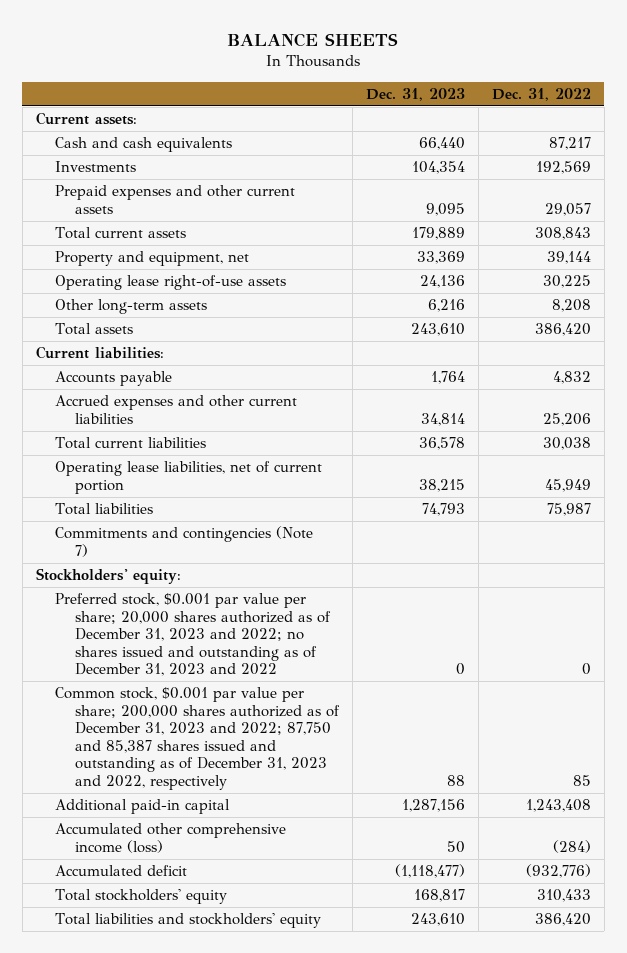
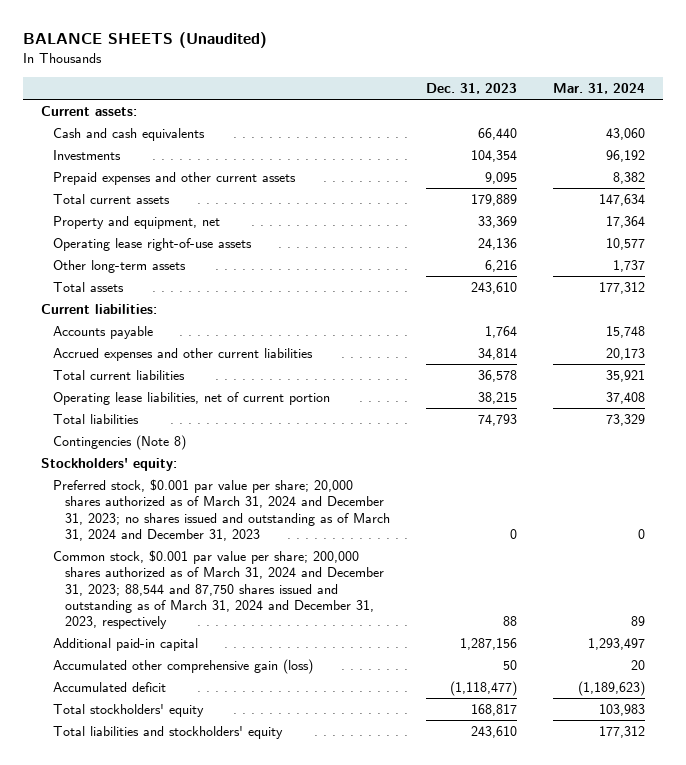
[227,32,399,47] BALANCE SHEETS -> [22,32,267,49] BALANCE SHEETS (Unaudited)
[491,87,591,101] Dec. 31, 2022 -> none
none -> [552,83,645,95] Mar. 31, 2024
[55,526,314,557] Commitments and contingencies (Note 7) -> [52,434,186,450] Contingencies (Note 8)
[55,593,332,677] Preferred stock, $0.001 par value per share; 20,000 shares authorized as of December 31, 2023 and 2022; no shares issued and outstanding as of December 31, 2023 and 2022 -> [52,478,391,541] Preferred stock, $0.001 par value per share; 20,000 shares authorized as of March 31, 2024 and December 31, 2023; no shares issued and outstanding as of March 31, 2024 and December 31, 2023
[55,687,341,790] Common stock, $0.001 par value per share; 200,000 shares authorized as of December 31, 2023 and 2022; 87,750 and 85,387 shares issued and outstanding as of December 31, 2023 and 2022, respectively -> [52,549,385,630] Common stock, $0.001 par value per share; 200,000 shares authorized as of March 31, 2024 and December 31, 2023; 88,544 and 87,750 shares issued and outstanding as of March 31, 2024 and December 31, 2023, respectively
[55,823,287,853] Accumulated other comprehensive income (loss) -> [52,658,313,674] Accumulated other comprehensive gain (loss)

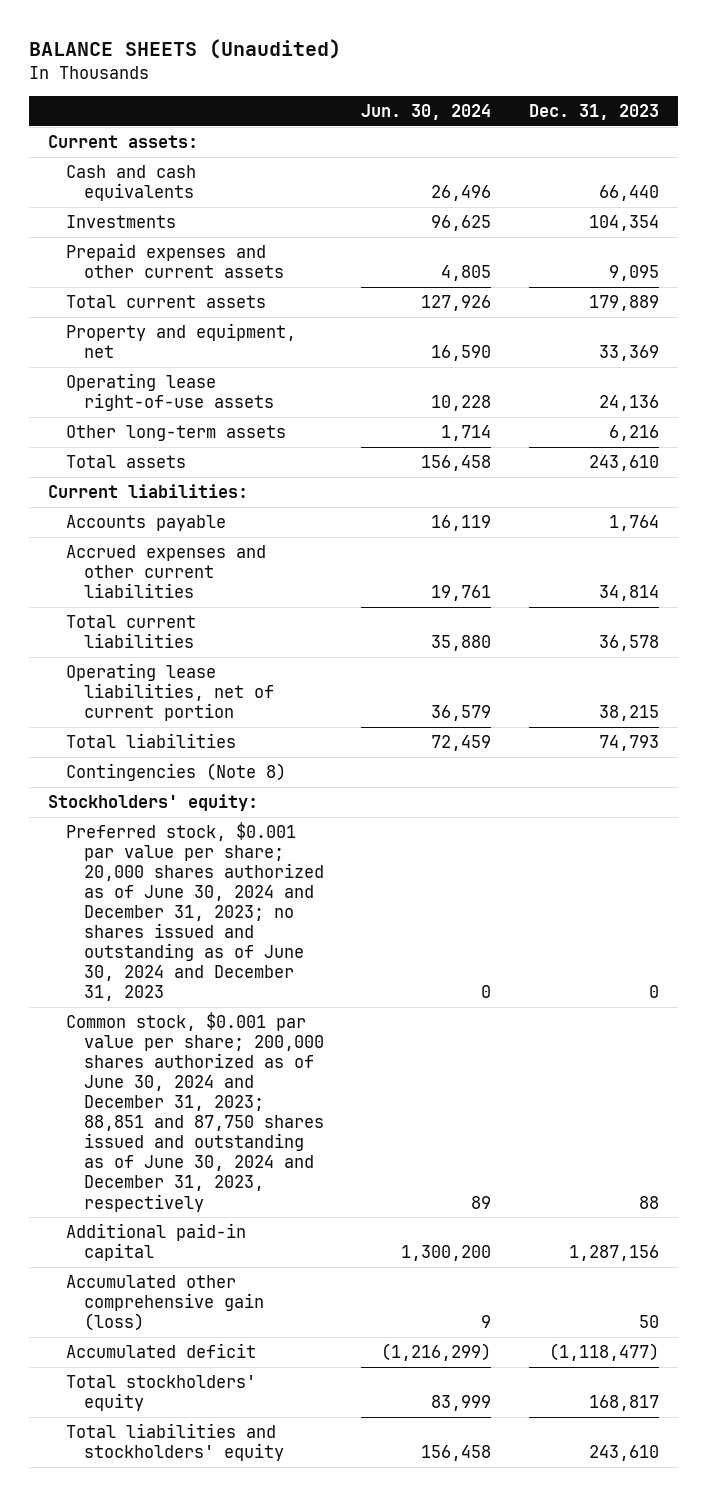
[552,83,645,95] Mar. 31, 2024 -> none
none -> [361,104,492,121] Jun. 30, 2024
[52,478,391,541] Preferred stock, $0.001 par value per share; 20,000 shares authorized as of March 31, 2024 and December 31, 2023; no shares issued and outstanding as of March 31, 2024 and December 31, 2023 -> [66,822,324,1002] Preferred stock, $0.001 par value per share; 20,000 shares authorized as of June 30, 2024 and December 31, 2023; no shares issued and outstanding as of June 30, 2024 and December 31, 2023
[52,549,385,630] Common stock, $0.001 par value per share; 200,000 shares authorized as of March 31, 2024 and December 31, 2023; 88,544 and 87,750 shares issued and outstanding as of March 31, 2024 and December 31, 2023, respectively -> [66,1012,324,1212] Common stock, $0.001 par value per share; 200,000 shares authorized as of June 30, 2024 and December 31, 2023; 88,851 and 87,750 shares issued and outstanding as of June 30, 2024 and December 31, 2023, respectively

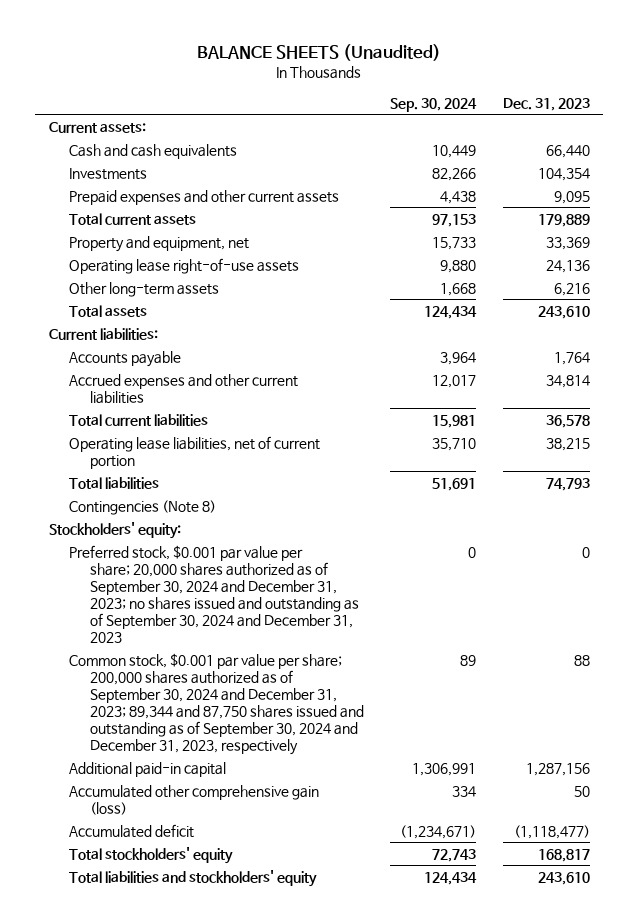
[361,104,492,121] Jun. 30, 2024 -> none
none -> [390,97,478,112] Sep. 30, 2024
[66,822,324,1002] Preferred stock, $0.001 par value per share; 20,000 shares authorized as of June 30, 2024 and December 31, 2023; no shares issued and outstanding as of June 30, 2024 and December 31, 2023 -> [69,544,359,643] Preferred stock, $0.001 par value per share; 20,000 shares authorized as of September 30, 2024 and December 31, 2023; no shares issued and outstanding as of September 30, 2024 and December 31, 2023
[66,1012,324,1212] Common stock, $0.001 par value per share; 200,000 shares authorized as of June 30, 2024 and December 31, 2023; 88,851 and 87,750 shares issued and outstanding as of June 30, 2024 and December 31, 2023, respectively -> [69,652,364,755] Common stock, $0.001 par value per share; 200,000 shares authorized as of September 30, 2024 and December 31, 2023; 89,344 and 87,750 shares issued and outstanding as of September 30, 2024 and December 31, 2023, respectively

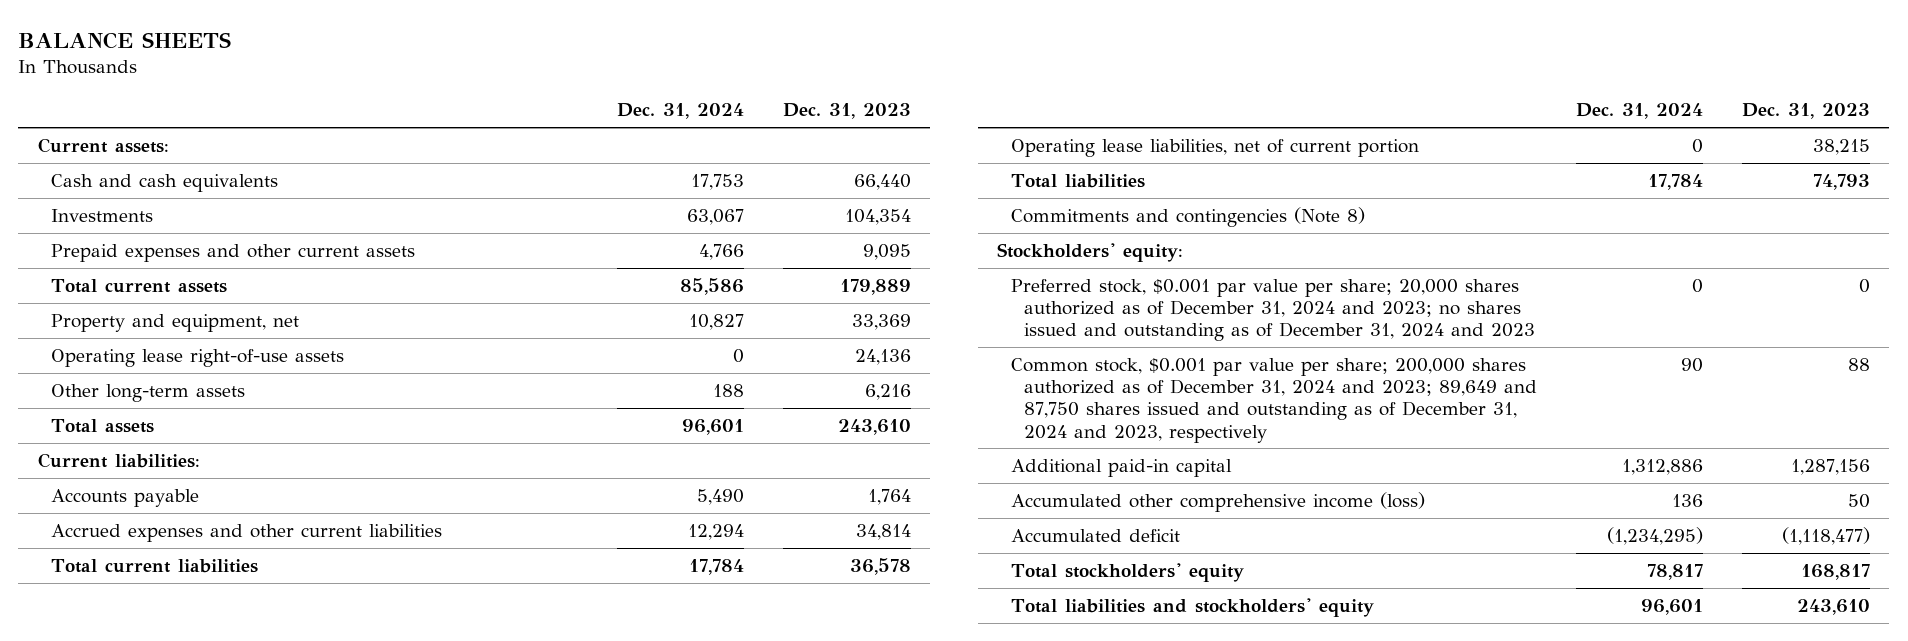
[197,43,442,61] BALANCE SHEETS (Unaudited) -> [18,31,232,49] BALANCE SHEETS
[390,97,478,112] Sep. 30, 2024 -> none
none -> [616,103,744,120] Dec. 31, 2024
[69,499,217,515] Contingencies (Note 8) -> [1010,206,1365,227] Commitments and contingencies (Note 8)
[69,544,359,643] Preferred stock, $0.001 par value per share; 20,000 shares authorized as of September 30, 2024 and December 31, 2023; no shares issued and outstanding as of September 30, 2024 and December 31, 2023 -> [1010,278,1536,342] Preferred stock, $0.001 par value per share; 20,000 shares authorized as of December 31, 2024 and 2023; no shares issued and outstanding as of December 31, 2024 and 2023
[69,652,364,755] Common stock, $0.001 par value per share; 200,000 shares authorized as of September 30, 2024 and December 31, 2023; 89,344 and 87,750 shares issued and outstanding as of September 30, 2024 and December 31, 2023, respectively -> [1010,357,1538,443] Common stock, $0.001 par value per share; 200,000 shares authorized as of December 31, 2024 and 2023; 89,649 and 87,750 shares issued and outstanding as of December 31, 2024 and 2023, respectively
[69,784,320,815] Accumulated other comprehensive gain (loss) -> [1010,491,1425,512] Accumulated other comprehensive income (loss)

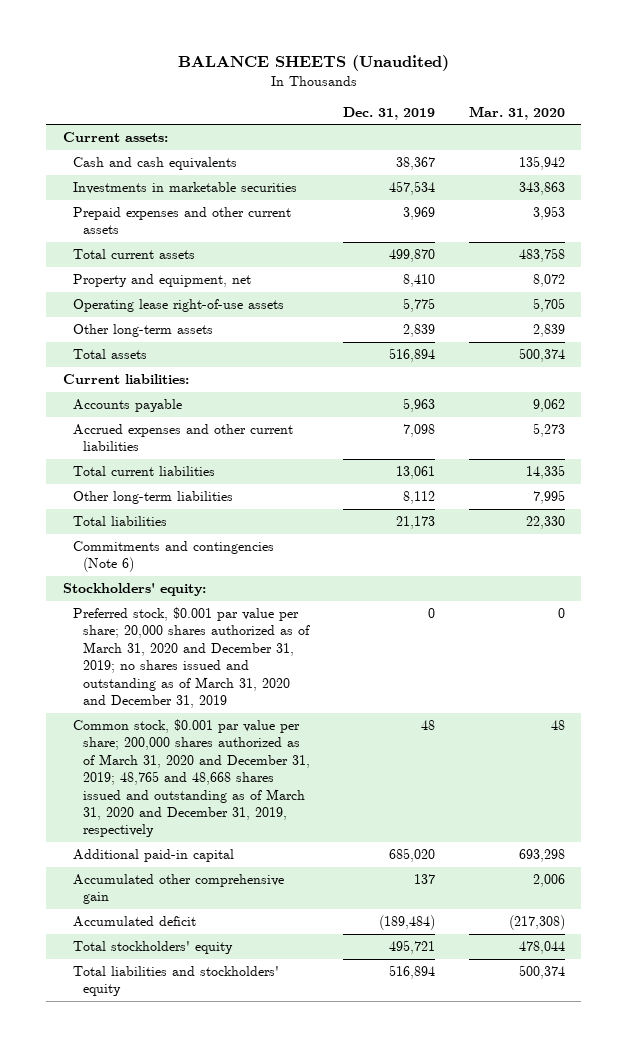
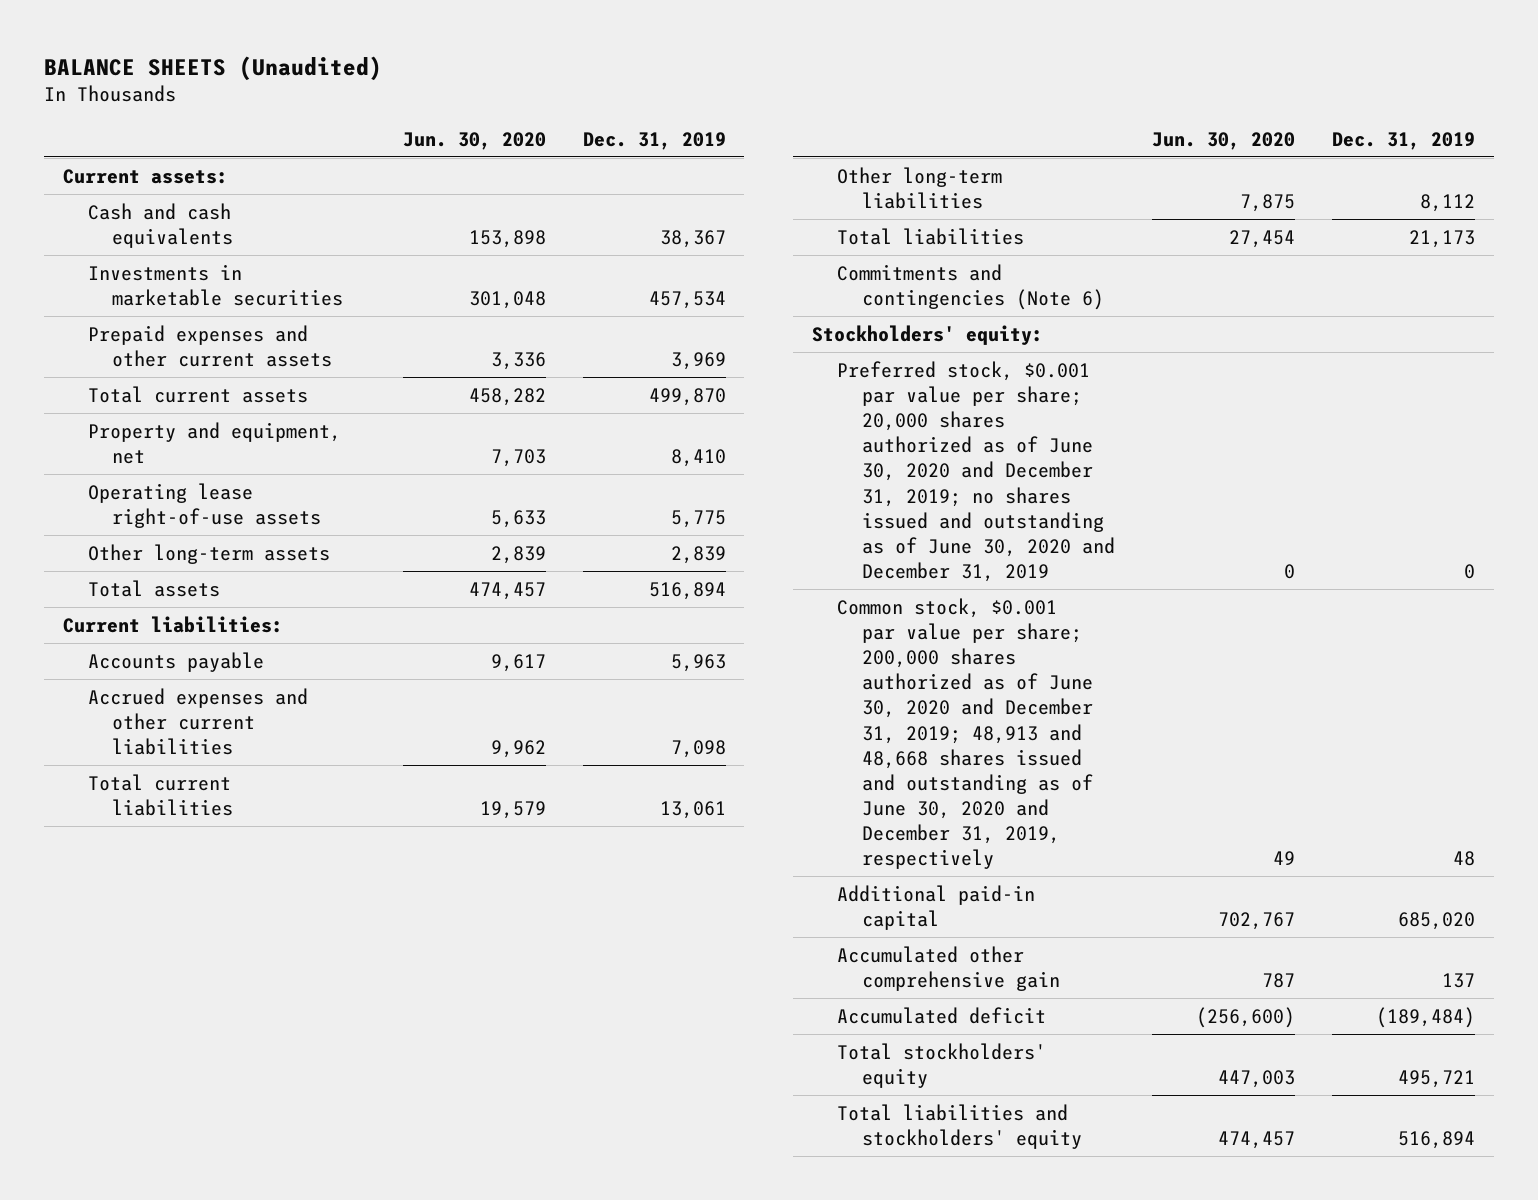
[468,105,565,120] Mar. 31, 2020 -> none
none -> [402,131,546,150] Jun. 30, 2020
[73,607,311,708] Preferred stock, $0.001 par value per share; 20,000 shares authorized as of March 31, 2020 and December 31, 2019; no shares issued and outstanding as of March 31, 2020 and December 31, 2019 -> [836,360,1115,583] Preferred stock, $0.001 par value per share; 20,000 shares authorized as of June 30, 2020 and December 31, 2019; no shares issued and outstanding as of June 30, 2020 and December 31, 2019
[73,719,311,838] Common stock, $0.001 par value per share; 200,000 shares authorized as of March 31, 2020 and December 31, 2019; 48,765 and 48,668 shares issued and outstanding as of March 31, 2020 and December 31, 2019, respectively -> [836,597,1093,870] Common stock, $0.001 par value per share; 200,000 shares authorized as of June 30, 2020 and December 31, 2019; 48,913 and 48,668 shares issued and outstanding as of June 30, 2020 and December 31, 2019, respectively

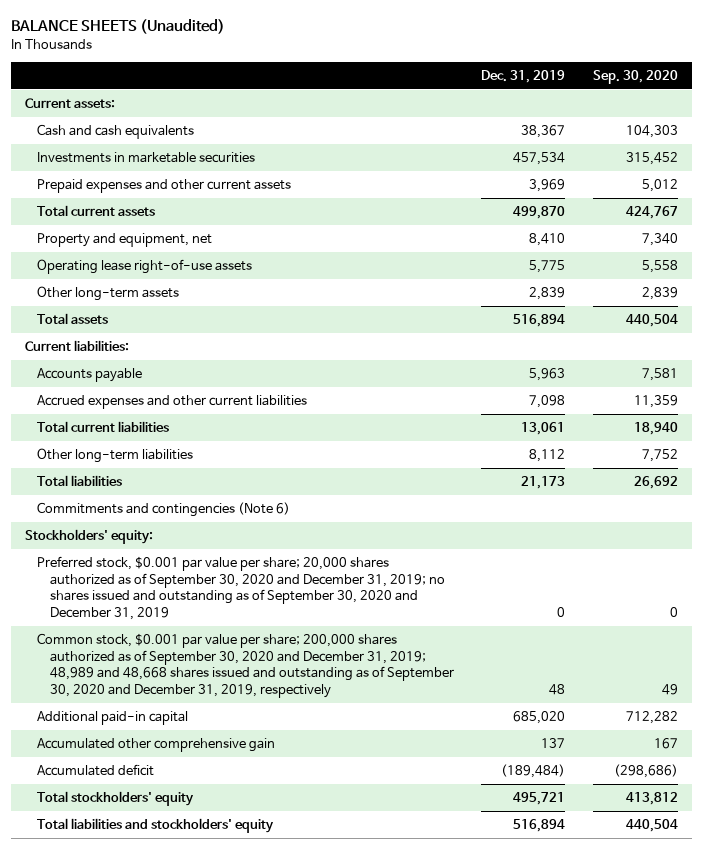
[402,131,546,150] Jun. 30, 2020 -> none
none -> [593,70,679,85] Sep. 30, 2020
[836,360,1115,583] Preferred stock, $0.001 par value per share; 20,000 shares authorized as of June 30, 2020 and December 31, 2019; no shares issued and outstanding as of June 30, 2020 and December 31, 2019 -> [37,555,445,620] Preferred stock, $0.001 par value per share; 20,000 shares authorized as of September 30, 2020 and December 31, 2019; no shares issued and outstanding as of September 30, 2020 and December 31, 2019
[836,597,1093,870] Common stock, $0.001 par value per share; 200,000 shares authorized as of June 30, 2020 and December 31, 2019; 48,913 and 48,668 shares issued and outstanding as of June 30, 2020 and December 31, 2019, respectively -> [37,632,454,698] Common stock, $0.001 par value per share; 200,000 shares authorized as of September 30, 2020 and December 31, 2019; 48,989 and 48,668 shares issued and outstanding as of September 30, 2020 and December 31, 2019, respectively

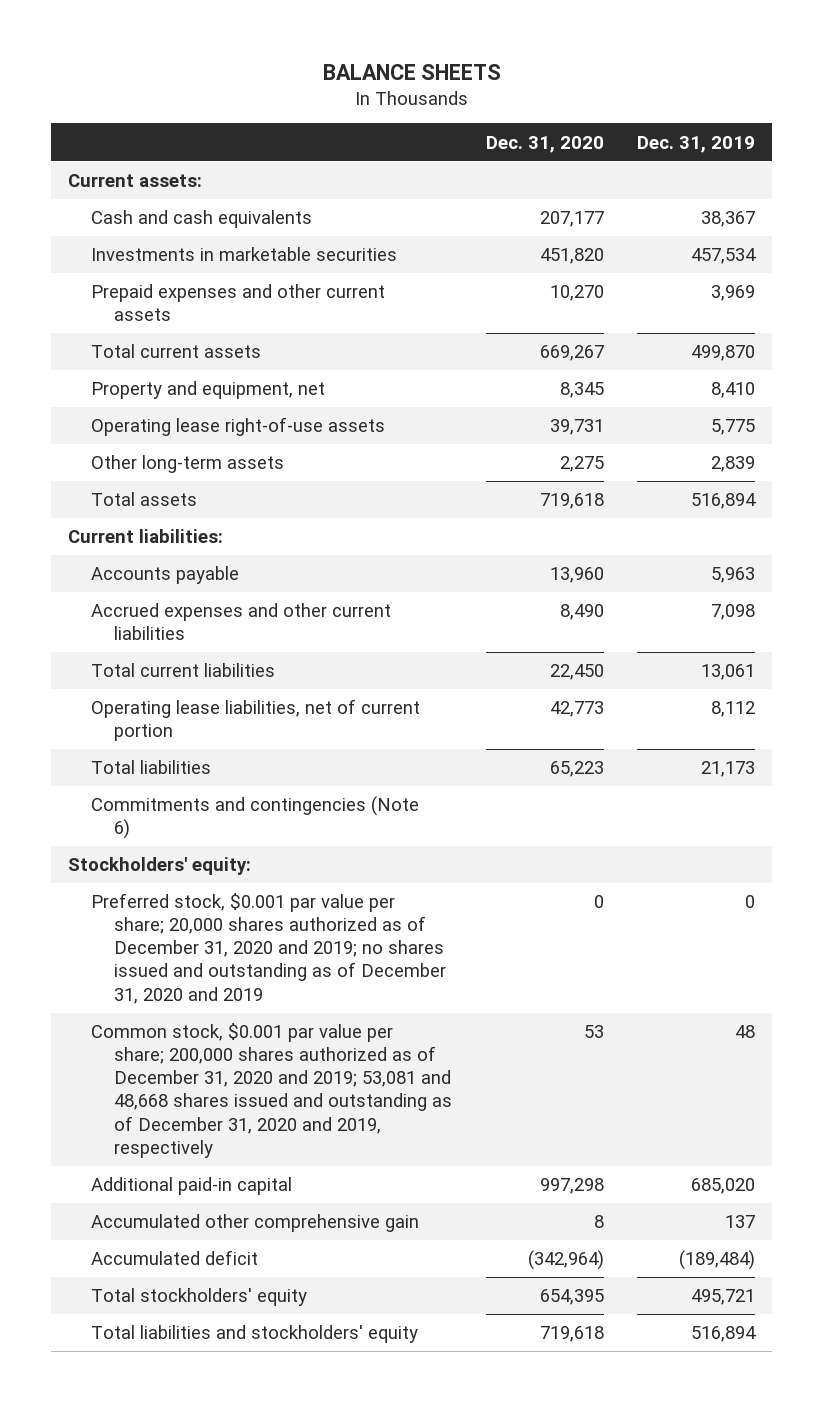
[11,19,226,35] BALANCE SHEETS (Unaudited) -> [322,63,501,80] BALANCE SHEETS
[593,70,679,85] Sep. 30, 2020 -> none
none -> [485,135,604,153] Dec. 31, 2020
[37,447,194,463] Other long-term liabilities -> [90,699,420,742] Operating lease liabilities, net of current portion
[37,555,445,620] Preferred stock, $0.001 par value per share; 20,000 shares authorized as of September 30, 2020 and December 31, 2019; no shares issued and outstanding as of September 30, 2020 and December 31, 2019 -> [90,893,447,1004] Preferred stock, $0.001 par value per share; 20,000 shares authorized as of December 31, 2020 and 2019; no shares issued and outstanding as of December 31, 2020 and 2019
[37,632,454,698] Common stock, $0.001 par value per share; 200,000 shares authorized as of September 30, 2020 and December 31, 2019; 48,989 and 48,668 shares issued and outstanding as of September 30, 2020 and December 31, 2019, respectively -> [90,1023,453,1158] Common stock, $0.001 par value per share; 200,000 shares authorized as of December 31, 2020 and 2019; 53,081 and 48,668 shares issued and outstanding as of December 31, 2020 and 2019, respectively

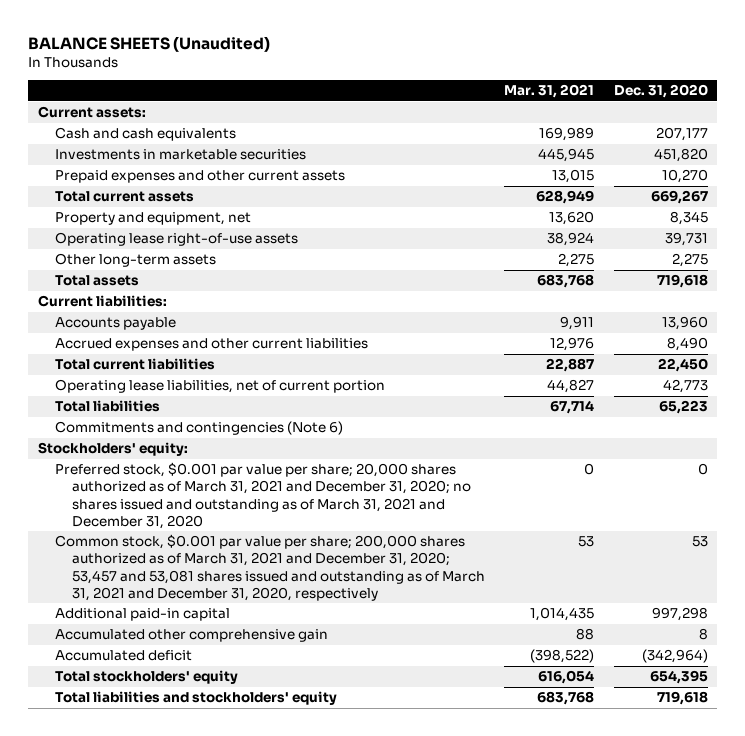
[322,63,501,80] BALANCE SHEETS -> [28,35,271,52] BALANCE SHEETS (Unaudited)
[637,135,756,153] Dec. 31, 2019 -> none
none -> [504,84,595,99] Mar. 31, 2021
[90,893,447,1004] Preferred stock, $0.001 par value per share; 20,000 shares authorized as of December 31, 2020 and 2019; no shares issued and outstanding as of December 31, 2020 and 2019 -> [54,462,472,529] Preferred stock, $0.001 par value per share; 20,000 shares authorized as of March 31, 2021 and December 31, 2020; no shares issued and outstanding as of March 31, 2021 and December 31, 2020
[90,1023,453,1158] Common stock, $0.001 par value per share; 200,000 shares authorized as of December 31, 2020 and 2019; 53,081 and 48,668 shares issued and outstanding as of December 31, 2020 and 2019, respectively -> [54,534,486,601] Common stock, $0.001 par value per share; 200,000 shares authorized as of March 31, 2021 and December 31, 2020; 53,457 and 53,081 shares issued and outstanding as of March 31, 2021 and December 31, 2020, respectively

